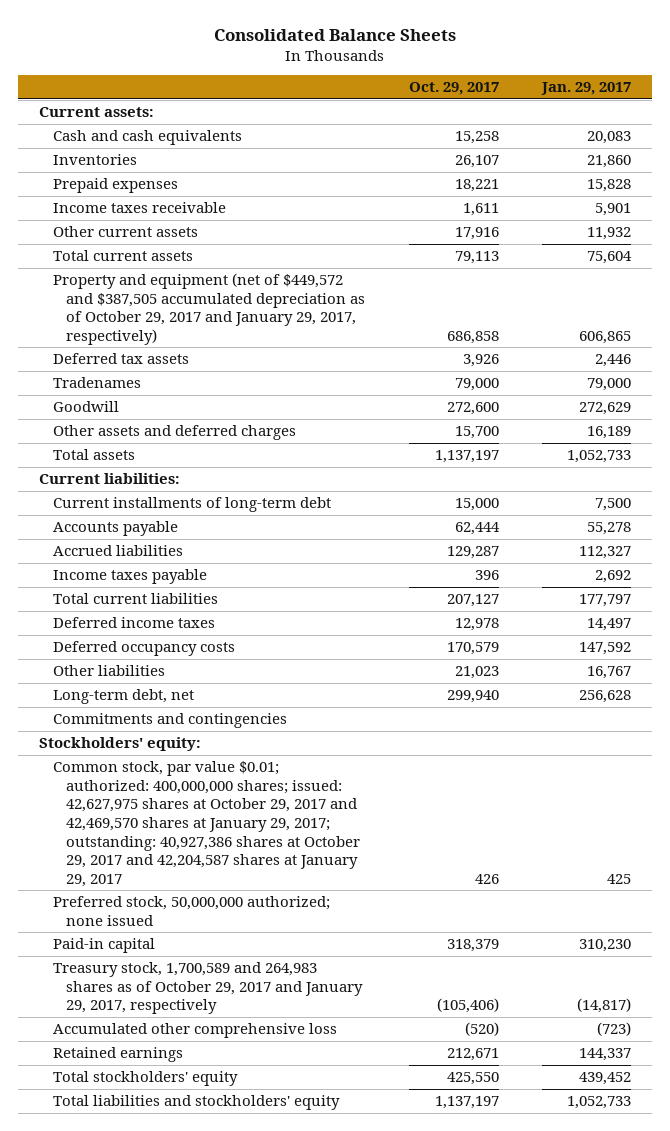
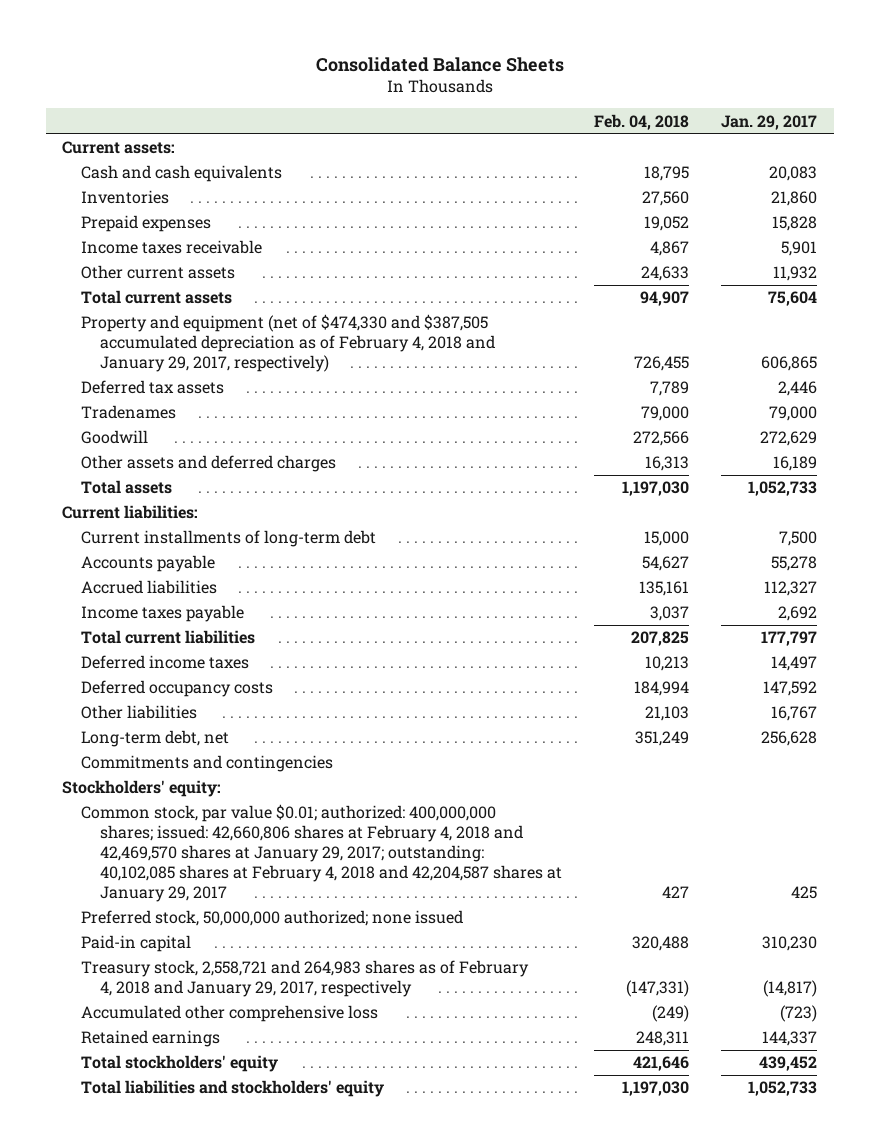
[408,82,499,96] Oct. 29, 2017 -> none
none -> [594,113,690,130] Feb. 04, 2018
[52,273,366,346] Property and equipment (net of $449,572 and $387,505 accumulated depreciation as of October 29, 2017 and January 29, 2017, respectively) -> [81,314,496,373] Property and equipment (net of $474,330 and $387,505 accumulated depreciation as of February 4, 2018 and January 29, 2017, respectively)
[52,761,361,888] Common stock, par value $0.01; authorized: 400,000,000 shares; issued: 42,627,975 shares at October 29, 2017 and 42,469,570 shares at January 29, 2017; outstanding: 40,927,386 shares at October 29, 2017 and 42,204,587 shares at January 29, 2017 -> [81,804,563,903] Common stock, par value $0.01; authorized: 400,000,000 shares; issued: 42,660,806 shares at February 4, 2018 and 42,469,570 shares at January 29, 2017; outstanding: 40,102,085 shares at February 4, 2018 and 42,204,587 shares at January 29, 2017
[52,962,364,1015] Treasury stock, 1,700,589 and 264,983 shares as of October 29, 2017 and January 29, 2017, respectively -> [81,960,530,998] Treasury stock, 2,558,721 and 264,983 shares as of February 4, 2018 and January 29, 2017, respectively

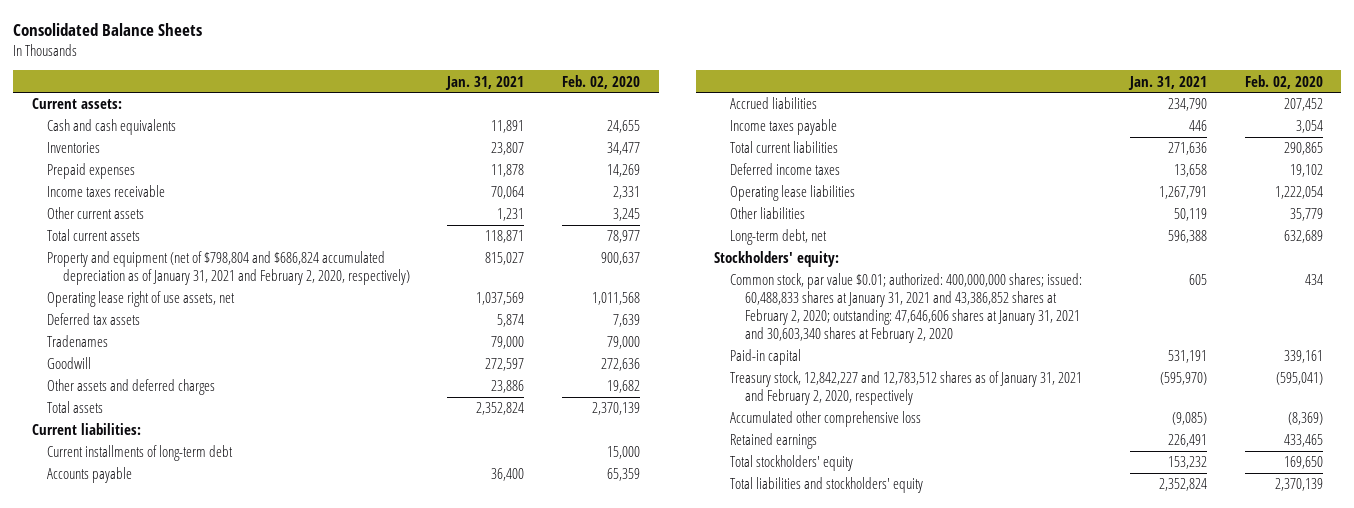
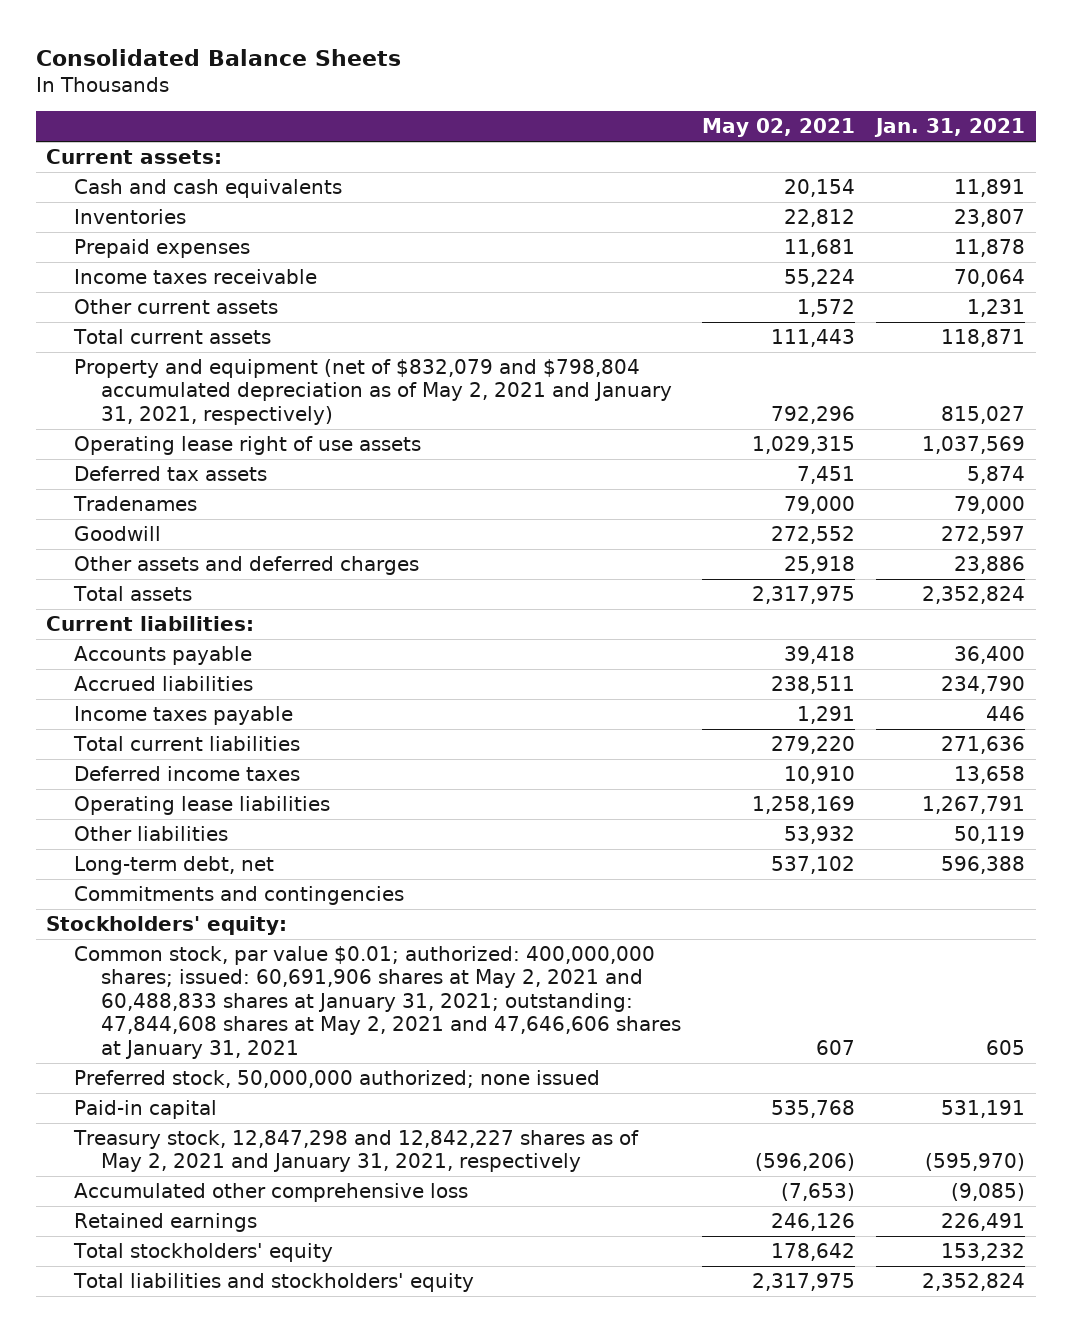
[561,74,640,89] Feb. 02, 2020 -> none
none -> [702,118,856,138] May 02, 2021
[47,251,410,286] Property and equipment (net of $798,804 and $686,824 accumulated depreciation as of January 31, 2021 and February 2, 2020, respectively) -> [73,359,673,425] Property and equipment (net of $832,079 and $798,804 accumulated depreciation as of May 2, 2021 and January 31, 2021, respectively)
[47,291,236,308] Operating lease right of use assets, net -> [73,436,421,456] Operating lease right of use assets
[47,445,234,462] Current installments of long-term debt -> none
none -> [73,886,404,906] Commitments and contingencies
[729,273,1082,344] Common stock, par value $0.01; authorized: 400,000,000 shares; issued: 60,488,833 shares at January 31, 2021 and 43,386,852 shares at February 2, 2020; outstanding: 47,646,606 shares at January 31, 2021 and 30,603,340 shares at February 2, 2020 -> [73,946,682,1059] Common stock, par value $0.01; authorized: 400,000,000 shares; issued: 60,691,906 shares at May 2, 2021 and 60,488,833 shares at January 31, 2021; outstanding: 47,844,608 shares at May 2, 2021 and 47,646,606 shares at January 31, 2021
none -> [73,1070,600,1089] Preferred stock, 50,000,000 authorized; none issued
[729,371,1082,406] Treasury stock, 12,842,227 and 12,783,512 shares as of January 31, 2021 and February 2, 2020, respectively -> [72,1130,639,1173] Treasury stock, 12,847,298 and 12,842,227 shares as of May 2, 2021 and January 31, 2021, respectively

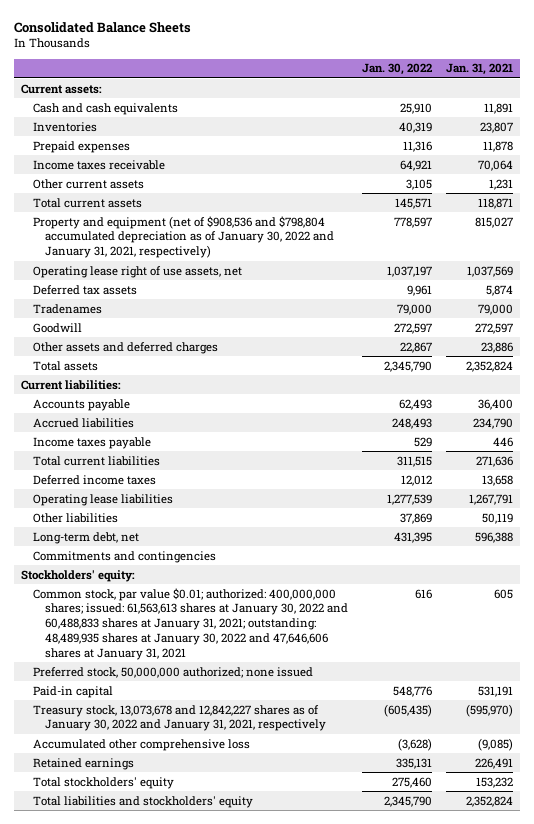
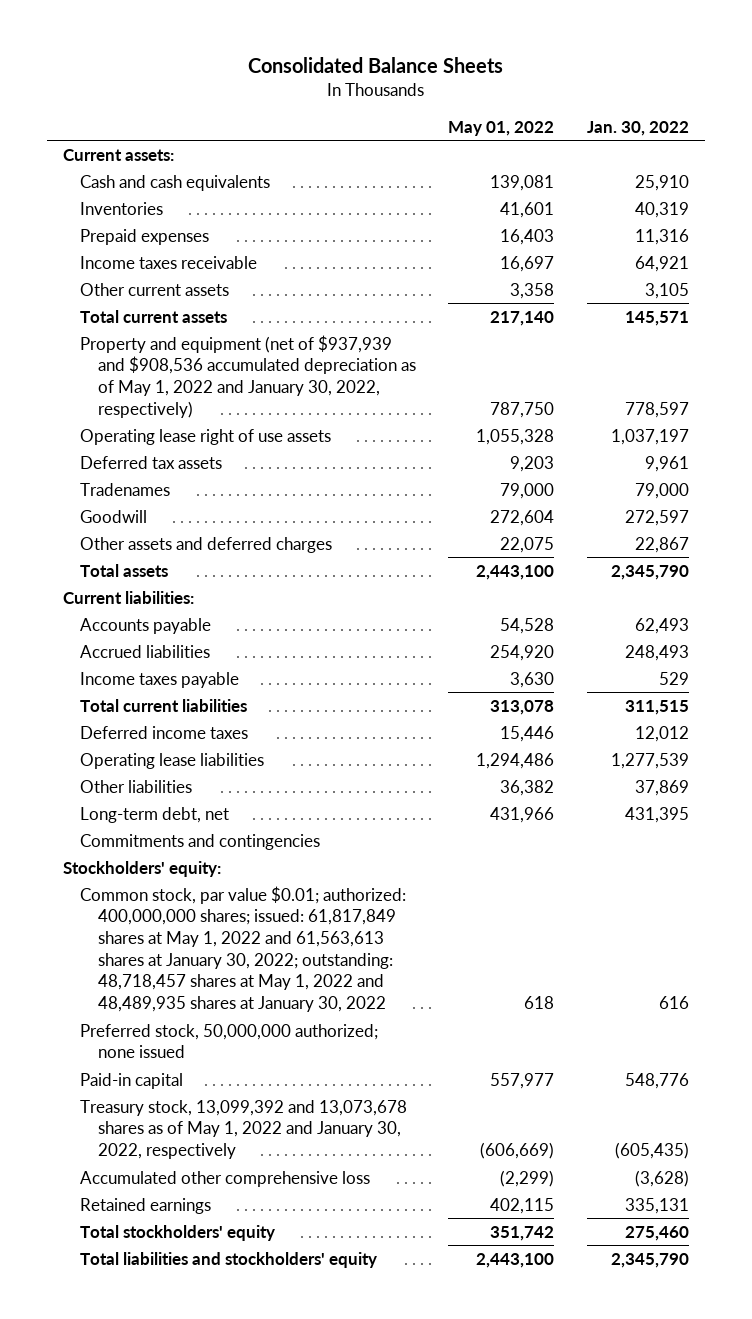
[446,63,514,76] Jan. 31, 2021 -> none
none -> [448,120,555,136] May 01, 2022
[33,215,335,259] Property and equipment (net of $908,536 and $798,804 accumulated depreciation as of January 30, 2022 and January 31, 2021, respectively) -> [80,334,416,418] Property and equipment (net of $937,939 and $908,536 accumulated depreciation as of May 1, 2022 and January 30, 2022, respectively)
[33,265,243,278] Operating lease right of use assets, net -> [80,428,332,445] Operating lease right of use assets
[33,587,349,660] Common stock, par value $0.01; authorized: 400,000,000 shares; issued: 61,563,613 shares at January 30, 2022 and 60,488,833 shares at January 31, 2021; outstanding: 48,489,935 shares at January 30, 2022 and 47,646,606 shares at January 31, 2021 -> [80,885,407,1012] Common stock, par value $0.01; authorized: 400,000,000 shares; issued: 61,817,849 shares at May 1, 2022 and 61,563,613 shares at January 30, 2022; outstanding: 48,718,457 shares at May 1, 2022 and 48,489,935 shares at January 30, 2022
[33,704,327,732] Treasury stock, 13,073,678 and 12,842,227 shares as of January 30, 2022 and January 31, 2021, respectively -> [80,1099,408,1160] Treasury stock, 13,099,392 and 13,073,678 shares as of May 1, 2022 and January 30, 2022, respectively

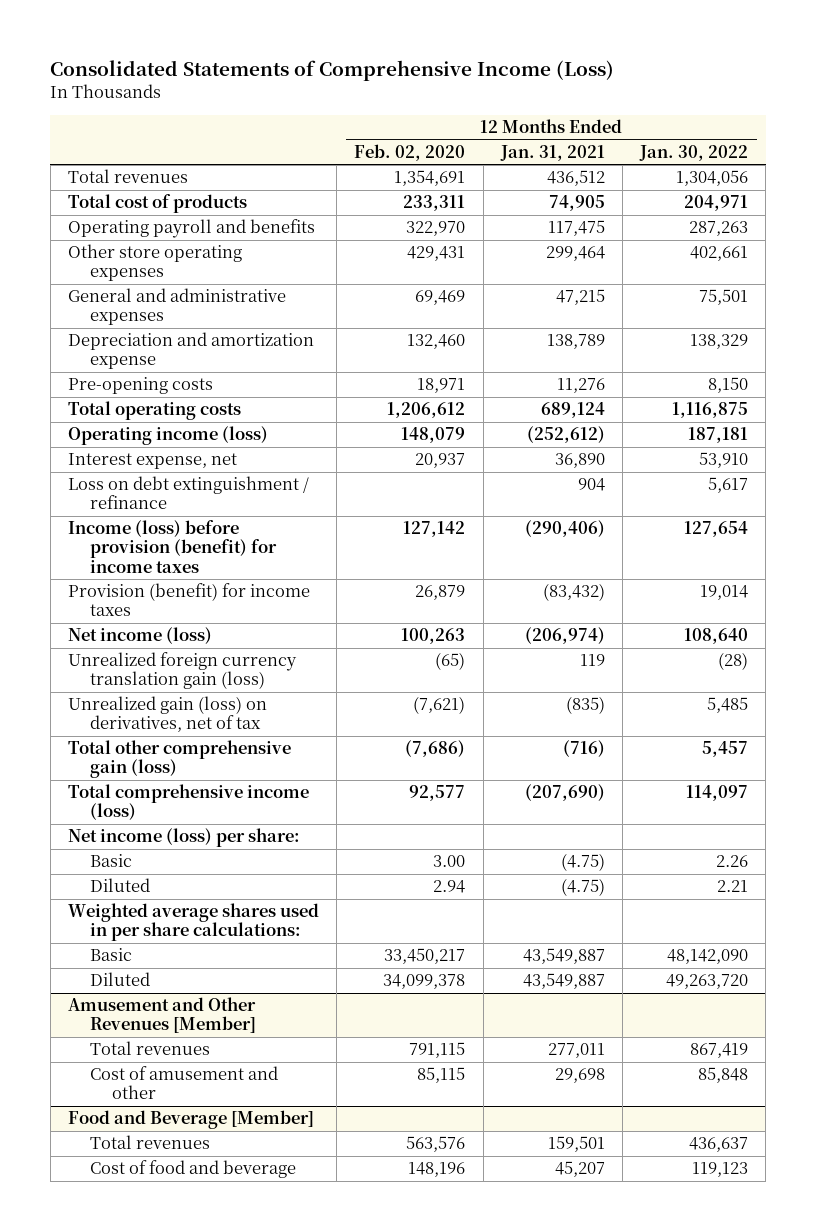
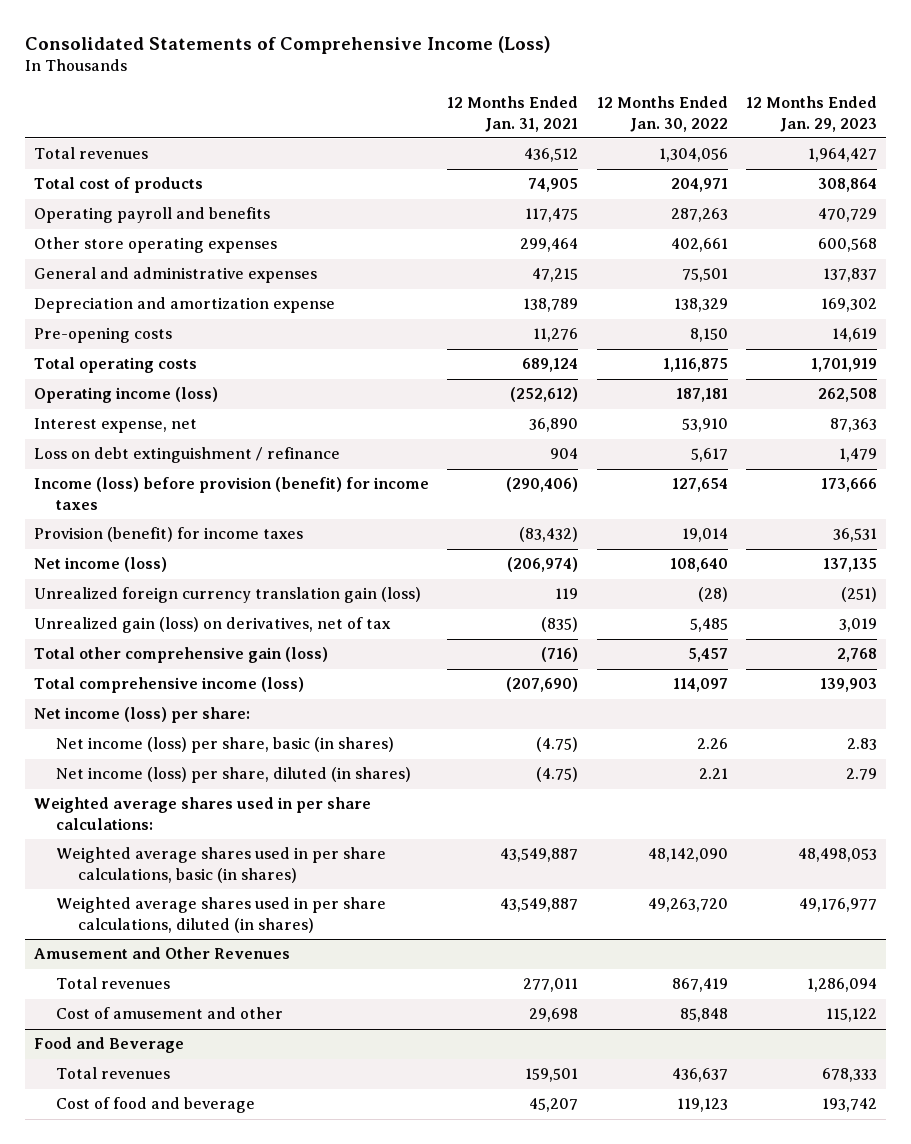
[354,143,466,161] Feb. 02, 2020 -> none
none -> [746,95,878,132] 12 Months Ended Jan. 29, 2023
[90,854,133,868] Basic -> [55,737,394,754] Net income (loss) per share, basic (in shares)
[90,878,151,893] Diluted -> [55,767,411,784] Net income (loss) per share, diluted (in shares)
[90,948,133,962] Basic -> [55,847,386,884] Weighted average shares used in per share calculations, basic (in shares)
[90,972,151,987] Diluted -> [55,897,386,934] Weighted average shares used in per share calculations, diluted (in shares)
[68,997,257,1034] Amusement and Other Revenues [Member] -> [33,947,290,960] Amusement and Other Revenues
[68,1110,315,1130] Food and Beverage [Member] -> [33,1037,184,1054] Food and Beverage

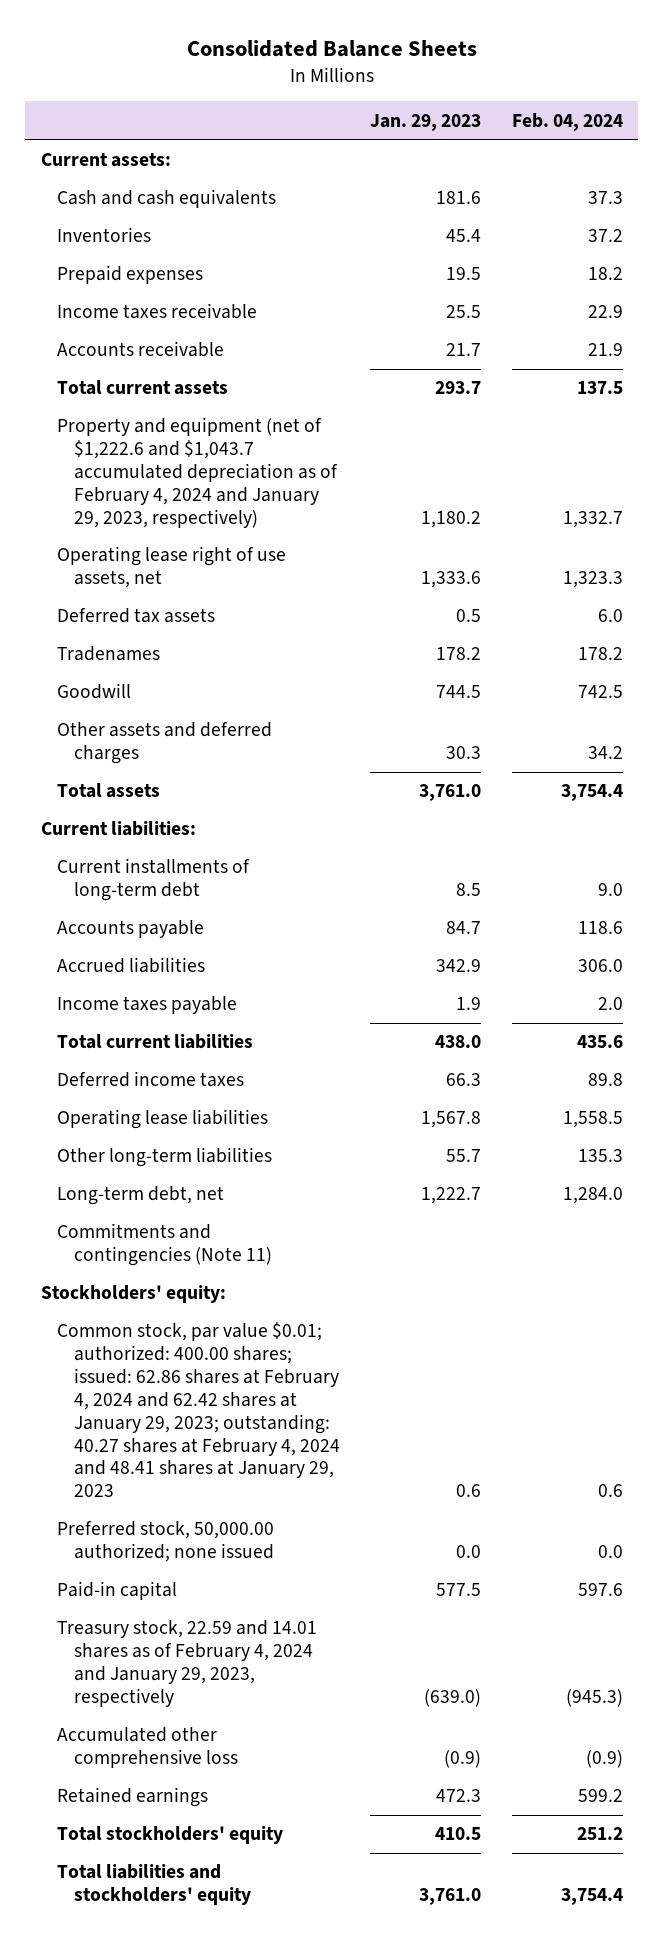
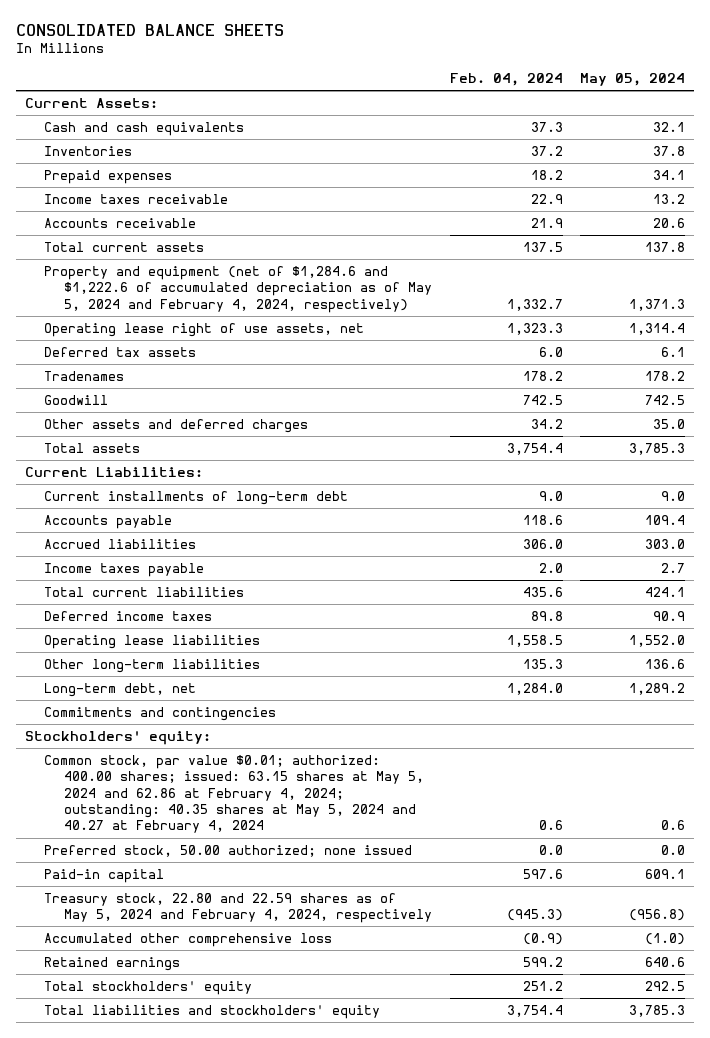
[186,39,477,57] Consolidated Balance Sheets -> [15,23,284,36] CONSOLIDATED BALANCE SHEETS
[370,113,482,131] Jan. 29, 2023 -> none
none -> [580,73,686,87] May 05, 2024
[40,153,171,168] Current assets: -> [24,97,158,108] Current Assets:
[57,417,338,528] Property and equipment (net of $1,222.6 and $1,043.7 accumulated depreciation as of February 4, 2024 and January 29, 2023, respectively) -> [44,265,433,313] Property and equipment (net of $1,284.6 and $1,222.6 of accumulated depreciation as of May 5, 2024 and February 4, 2024, respectively)
[40,821,196,837] Current liabilities: -> [24,466,203,477] Current Liabilities:
[57,1223,272,1267] Commitments and contingencies (Note 11) -> [44,706,277,721] Commitments and contingencies
[57,1322,340,1498] Common stock, par value $0.01; authorized: 400.00 shares; issued: 62.86 shares at February 4, 2024 and 62.42 shares at January 29, 2023; outstanding: 40.27 shares at February 4, 2024 and 48.41 shares at January 29, 2023 -> [44,754,425,834] Common stock, par value $0.01; authorized: 400.00 shares; issued: 63.15 shares at May 5, 2024 and 62.86 at February 4, 2024; outstanding: 40.35 shares at May 5, 2024 and 40.27 at February 4, 2024
[57,1521,275,1563] Preferred stock, 50,000.00 authorized; none issued -> [44,844,413,857] Preferred stock, 50.00 authorized; none issued
[57,1620,318,1707] Treasury stock, 22.59 and 14.01 shares as of February 4, 2024 and January 29, 2023, respectively -> [44,892,433,924] Treasury stock, 22.80 and 22.59 shares as of May 5, 2024 and February 4, 2024, respectively

